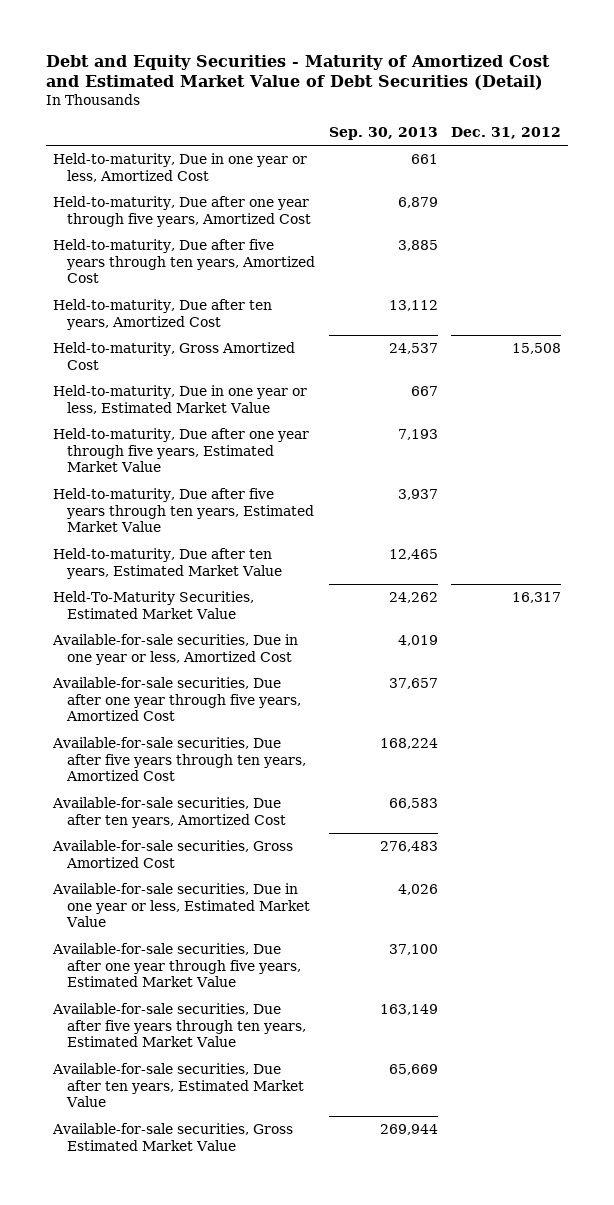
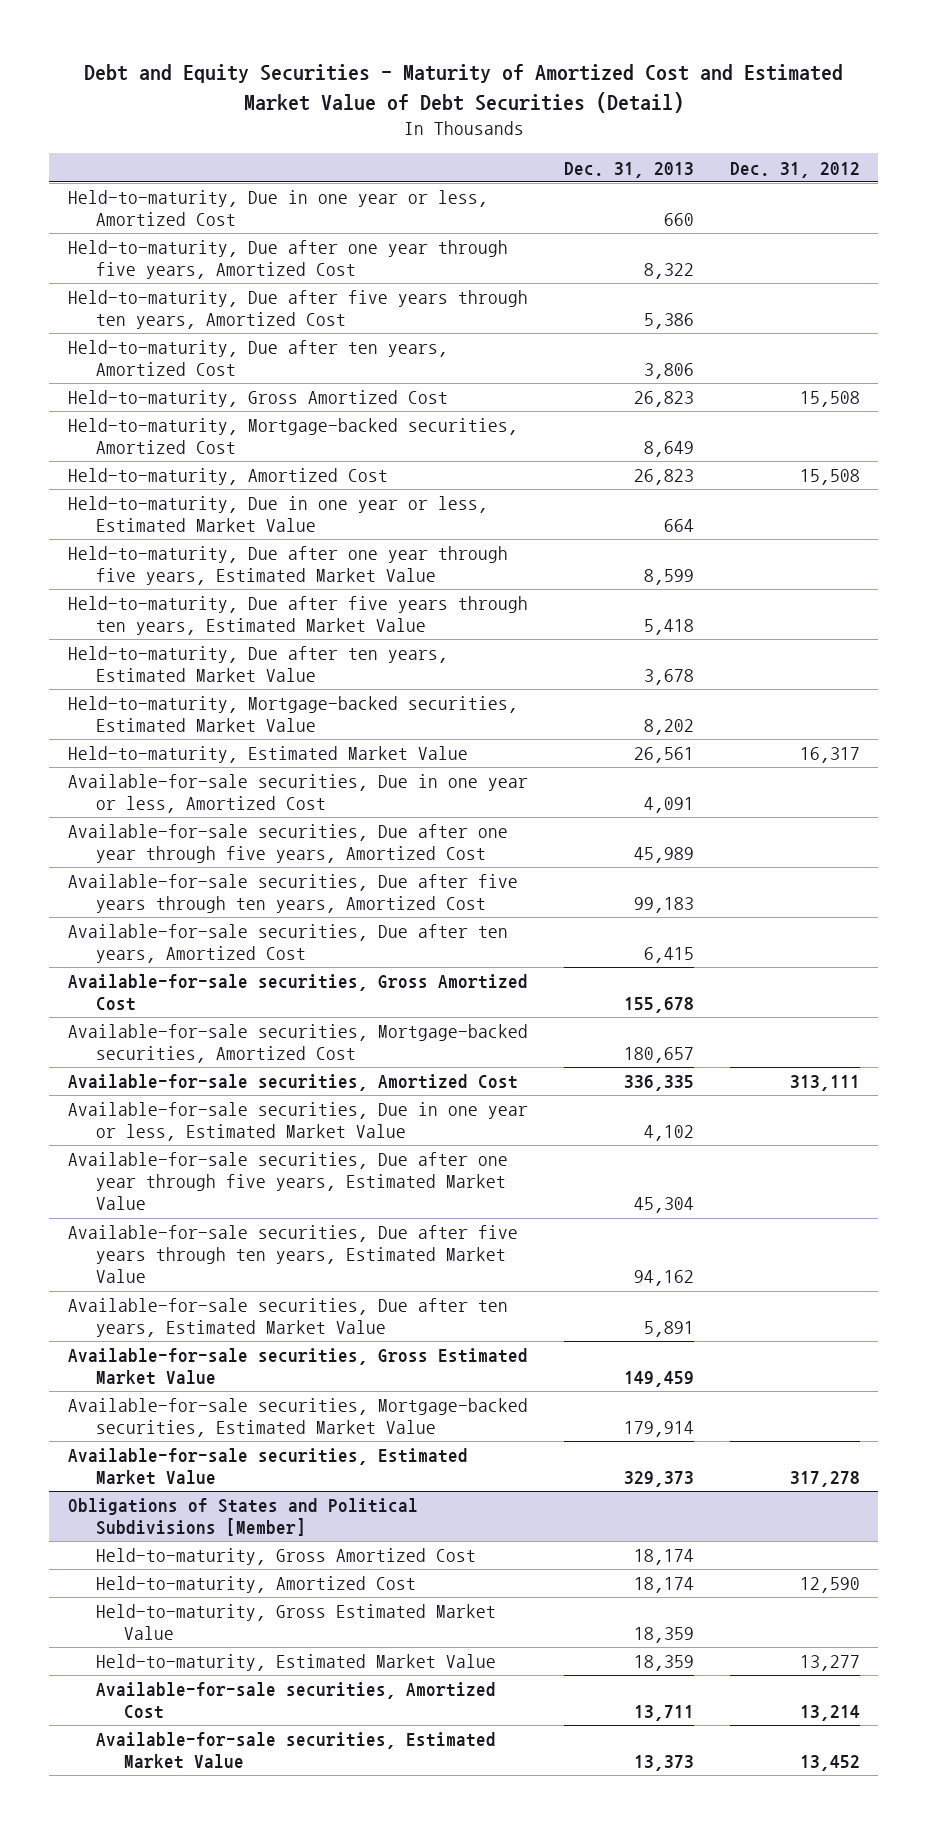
[328,126,438,140] Sep. 30, 2013 -> none
none -> [563,161,694,178] Dec. 31, 2013
none -> [67,418,518,455] Held-to-maturity, Mortgage-backed securities, Amortized Cost
none -> [67,468,388,486] Held-to-maturity, Amortized Cost
none -> [67,696,518,733] Held-to-maturity, Mortgage-backed securities, Estimated Market Value
[52,591,254,619] Held-To-Maturity Securities, Estimated Market Value -> [67,746,468,764] Held-to-maturity, Estimated Market Value
none -> [67,1024,528,1064] Available-for-sale securities, Mortgage-backed securities, Amortized Cost
none -> [67,1074,518,1092] Available-for-sale securities, Amortized Cost
none -> [67,1398,528,1438] Available-for-sale securities, Mortgage-backed securities, Estimated Market Value
none -> [67,1448,468,1486] Available-for-sale securities, Estimated Market Value
none -> [67,1498,418,1537] Obligations of States and Political Subdivisions [Member]
none -> [95,1548,476,1566] Held-to-maturity, Gross Amortized Cost
none -> [95,1576,416,1594] Held-to-maturity, Amortized Cost
none -> [95,1604,496,1641] Held-to-maturity, Gross Estimated Market Value
none -> [95,1654,496,1672] Held-to-maturity, Estimated Market Value
none -> [95,1682,496,1720] Available-for-sale securities, Amortized Cost
none -> [95,1732,496,1770] Available-for-sale securities, Estimated Market Value

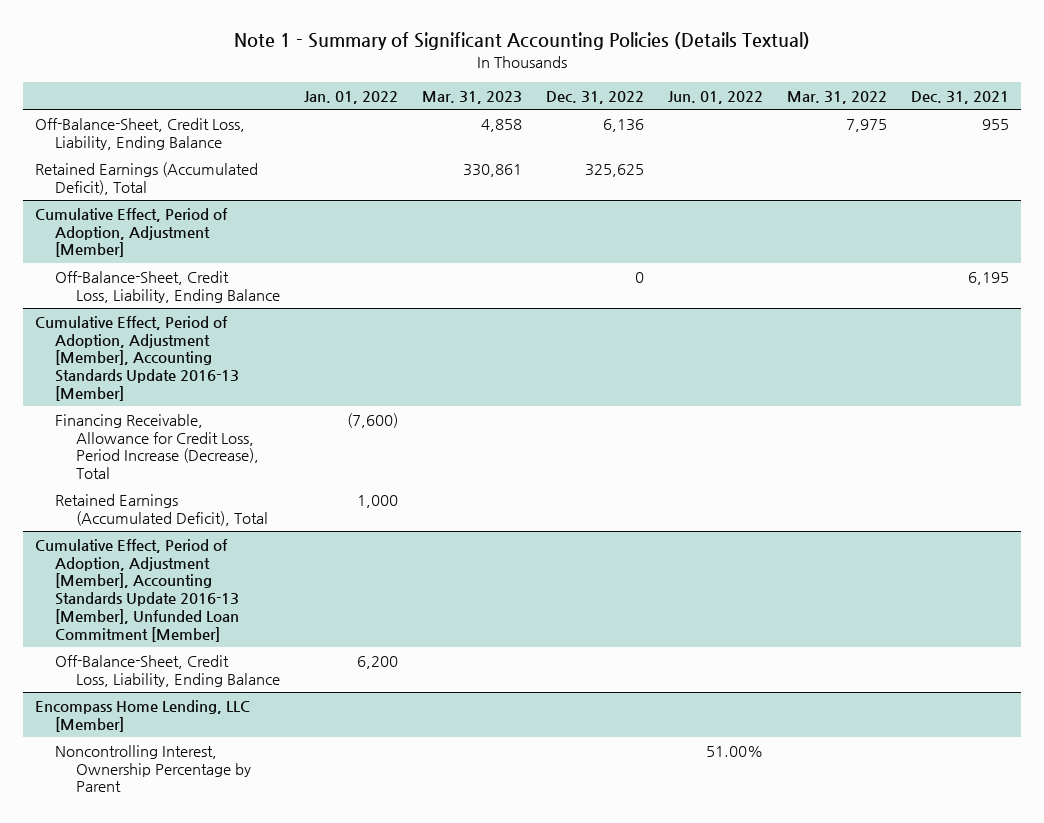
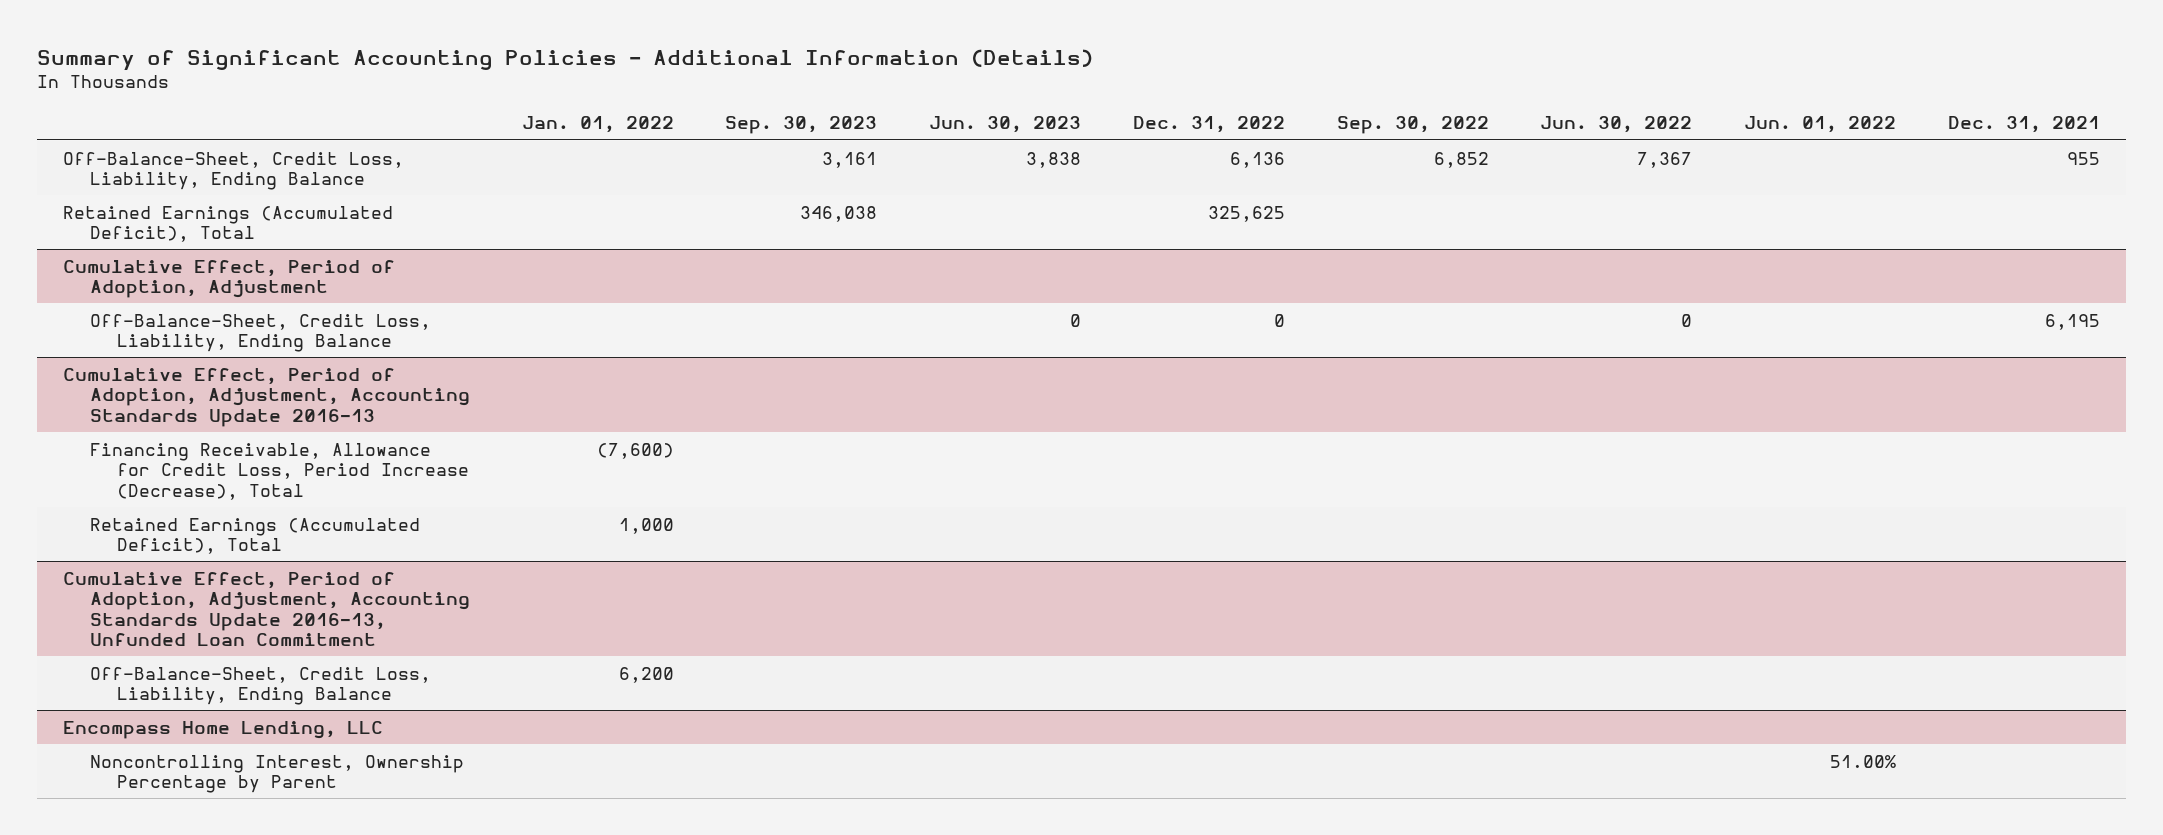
[233,32,810,51] Note 1 - Summary of Significant Accounting Policies (Details Textual) -> [37,48,1094,71] Summary of Significant Accounting Policies - Additional Information (Details)
[421,90,522,104] Mar. 31, 2023 -> none
[786,90,887,104] Mar. 31, 2022 -> none
none -> [725,116,878,135] Sep. 30, 2023
none -> [929,116,1082,134] Jun. 30, 2023
none -> [1336,116,1489,135] Sep. 30, 2022
none -> [1540,116,1693,134] Jun. 30, 2022
[34,207,228,258] Cumulative Effect, Period of Adoption, Adjustment [Member] -> [63,259,396,299] Cumulative Effect, Period of Adoption, Adjustment
[34,315,240,401] Cumulative Effect, Period of Adoption, Adjustment [Member], Accounting Standards Update 2016-13 [Member] -> [63,367,471,427] Cumulative Effect, Period of Adoption, Adjustment, Accounting Standards Update 2016-13
[34,538,240,642] Cumulative Effect, Period of Adoption, Adjustment [Member], Accounting Standards Update 2016-13 [Member], Unfunded Loan Commitment [Member] -> [63,571,471,647] Cumulative Effect, Period of Adoption, Adjustment, Accounting Standards Update 2016-13, Unfunded Loan Commitment
[34,699,250,732] Encompass Home Lending, LLC [Member] -> [63,720,384,739] Encompass Home Lending, LLC

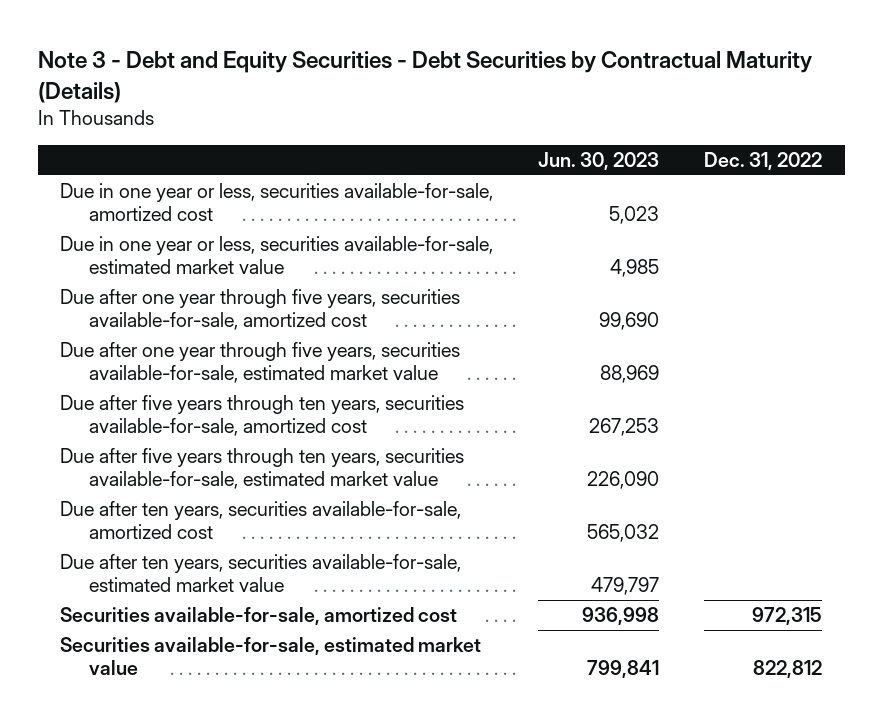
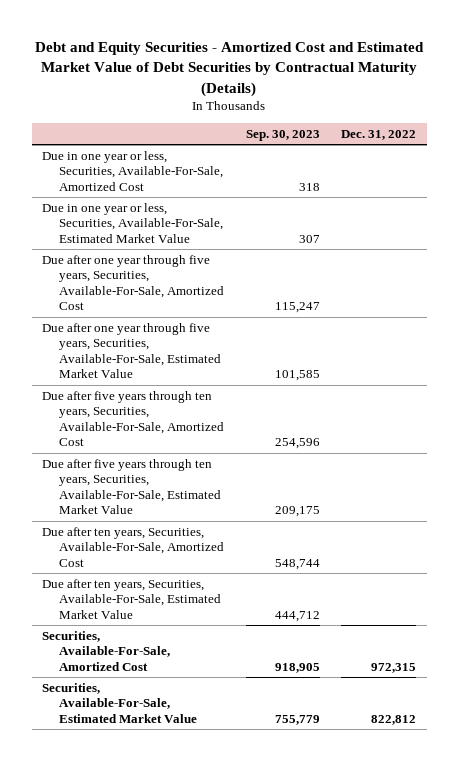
[38,51,813,103] Note 3 - Debt and Equity Securities - Debt Securities by Contractual Maturity (Details) -> [35,41,425,97] Debt and Equity Securities - Amortized Cost and Estimated Market Value of Debt Securities by Contractual Maturity (Details)
[538,151,660,170] Jun. 30, 2023 -> none
none -> [245,130,320,142] Sep. 30, 2023
[60,183,494,222] Due in one year or less, securities available-for-sale, amortized cost -> [42,150,223,191] Due in one year or less, Securities, Available-For-Sale, Amortized Cost
[60,236,494,275] Due in one year or less, securities available-for-sale, estimated market value -> [42,202,223,243] Due in one year or less, Securities, Available-For-Sale, Estimated Market Value
[60,289,461,331] Due after one year through five years, securities available-for-sale, amortized cost -> [42,254,224,311] Due after one year through five years, Securities, Available-For-Sale, Amortized Cost
[60,342,461,384] Due after one year through five years, securities available-for-sale, estimated market value -> [42,322,221,379] Due after one year through five years, Securities, Available-For-Sale, Estimated Market Value
[60,395,465,437] Due after five years through ten years, securities available-for-sale, amortized cost -> [42,390,224,447] Due after five years through ten years, Securities, Available-For-Sale, Amortized Cost
[60,448,465,490] Due after five years through ten years, securities available-for-sale, estimated market value -> [42,458,221,515] Due after five years through ten years, Securities, Available-For-Sale, Estimated Market Value
[60,501,462,540] Due after ten years, securities available-for-sale, amortized cost -> [42,526,224,567] Due after ten years, Securities, Available-For-Sale, Amortized Cost
[60,554,462,593] Due after ten years, securities available-for-sale, estimated market value -> [42,578,221,619] Due after ten years, Securities, Available-For-Sale, Estimated Market Value
[60,607,458,626] Securities available-for-sale, amortized cost -> [42,630,170,671] Securities, Available-For-Sale, Amortized Cost
[60,637,482,676] Securities available-for-sale, estimated market value -> [42,682,197,723] Securities, Available-For-Sale, Estimated Market Value

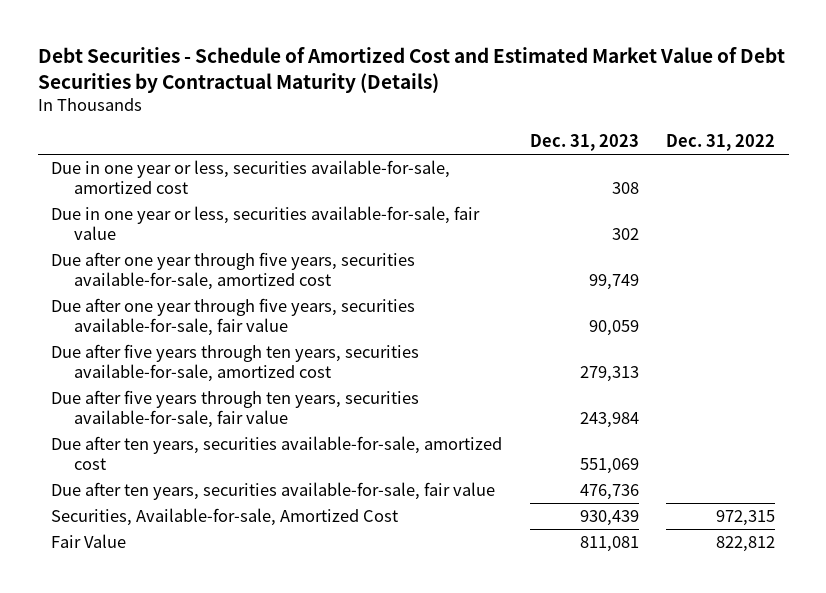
[35,41,425,97] Debt and Equity Securities - Amortized Cost and Estimated Market Value of Debt Securities by Contractual Maturity (Details) -> [37,47,785,94] Debt Securities - Schedule of Amortized Cost and Estimated Market Value of Debt Securities by Contractual Maturity (Details)
[245,130,320,142] Sep. 30, 2023 -> none
none -> [529,134,639,152] Dec. 31, 2023
[42,150,223,191] Due in one year or less, Securities, Available-For-Sale, Amortized Cost -> [51,160,451,194] Due in one year or less, securities available-for-sale, amortized cost
[42,202,223,243] Due in one year or less, Securities, Available-For-Sale, Estimated Market Value -> [51,206,481,240] Due in one year or less, securities available-for-sale, fair value
[42,254,224,311] Due after one year through five years, Securities, Available-For-Sale, Amortized Cost -> [51,252,416,290] Due after one year through five years, securities available-for-sale, amortized cost
[42,322,221,379] Due after one year through five years, Securities, Available-For-Sale, Estimated Market Value -> [51,298,416,336] Due after one year through five years, securities available-for-sale, fair value
[42,390,224,447] Due after five years through ten years, Securities, Available-For-Sale, Amortized Cost -> [51,344,420,382] Due after five years through ten years, securities available-for-sale, amortized cost
[42,458,221,515] Due after five years through ten years, Securities, Available-For-Sale, Estimated Market Value -> [51,390,420,428] Due after five years through ten years, securities available-for-sale, fair value
[42,526,224,567] Due after ten years, Securities, Available-For-Sale, Amortized Cost -> [51,436,503,470] Due after ten years, securities available-for-sale, amortized cost
[42,578,221,619] Due after ten years, Securities, Available-For-Sale, Estimated Market Value -> [51,482,496,501] Due after ten years, securities available-for-sale, fair value
[42,630,170,671] Securities, Available-For-Sale, Amortized Cost -> [51,508,399,527] Securities, Available-for-sale, Amortized Cost
[42,682,197,723] Securities, Available-For-Sale, Estimated Market Value -> [51,534,127,549] Fair Value

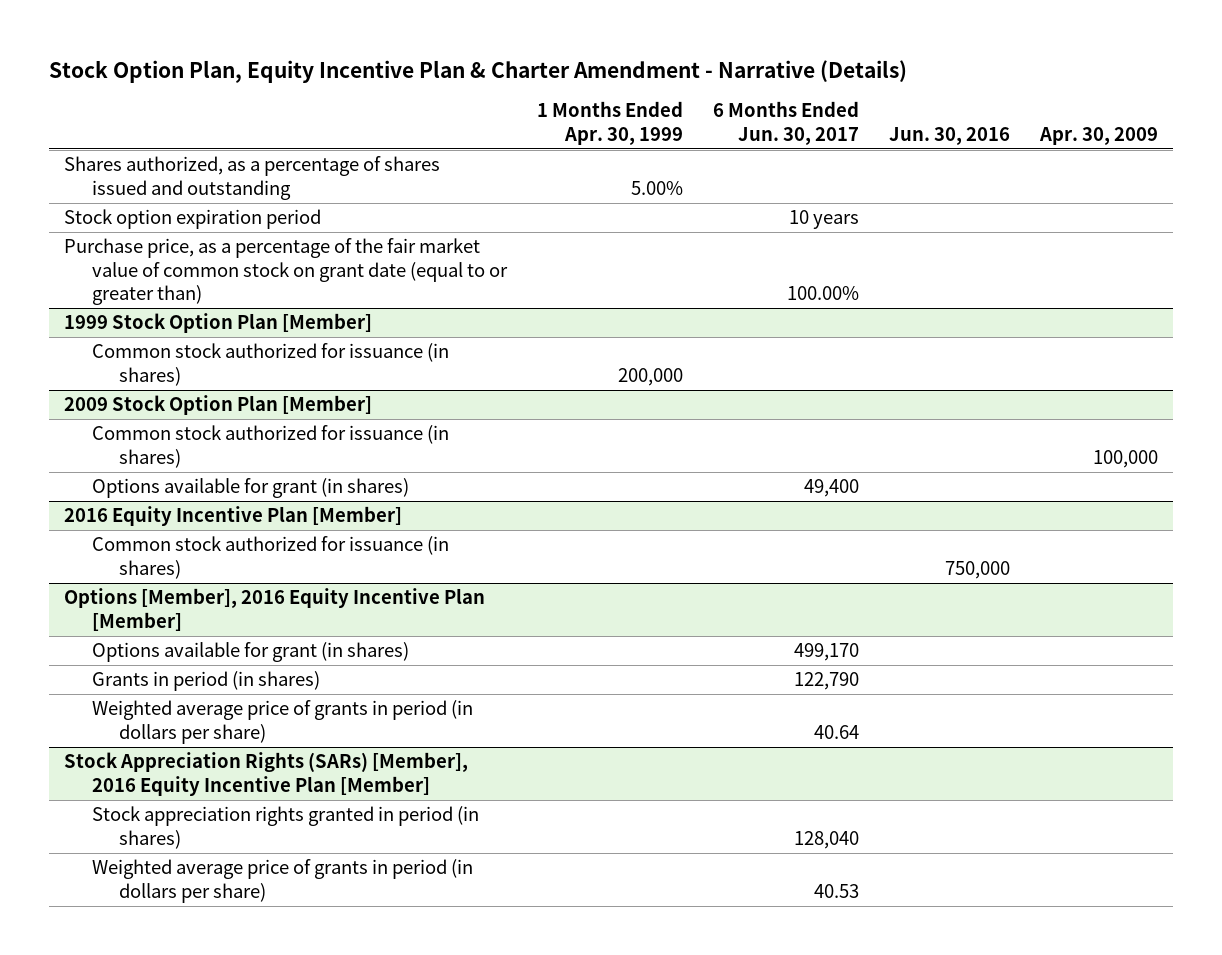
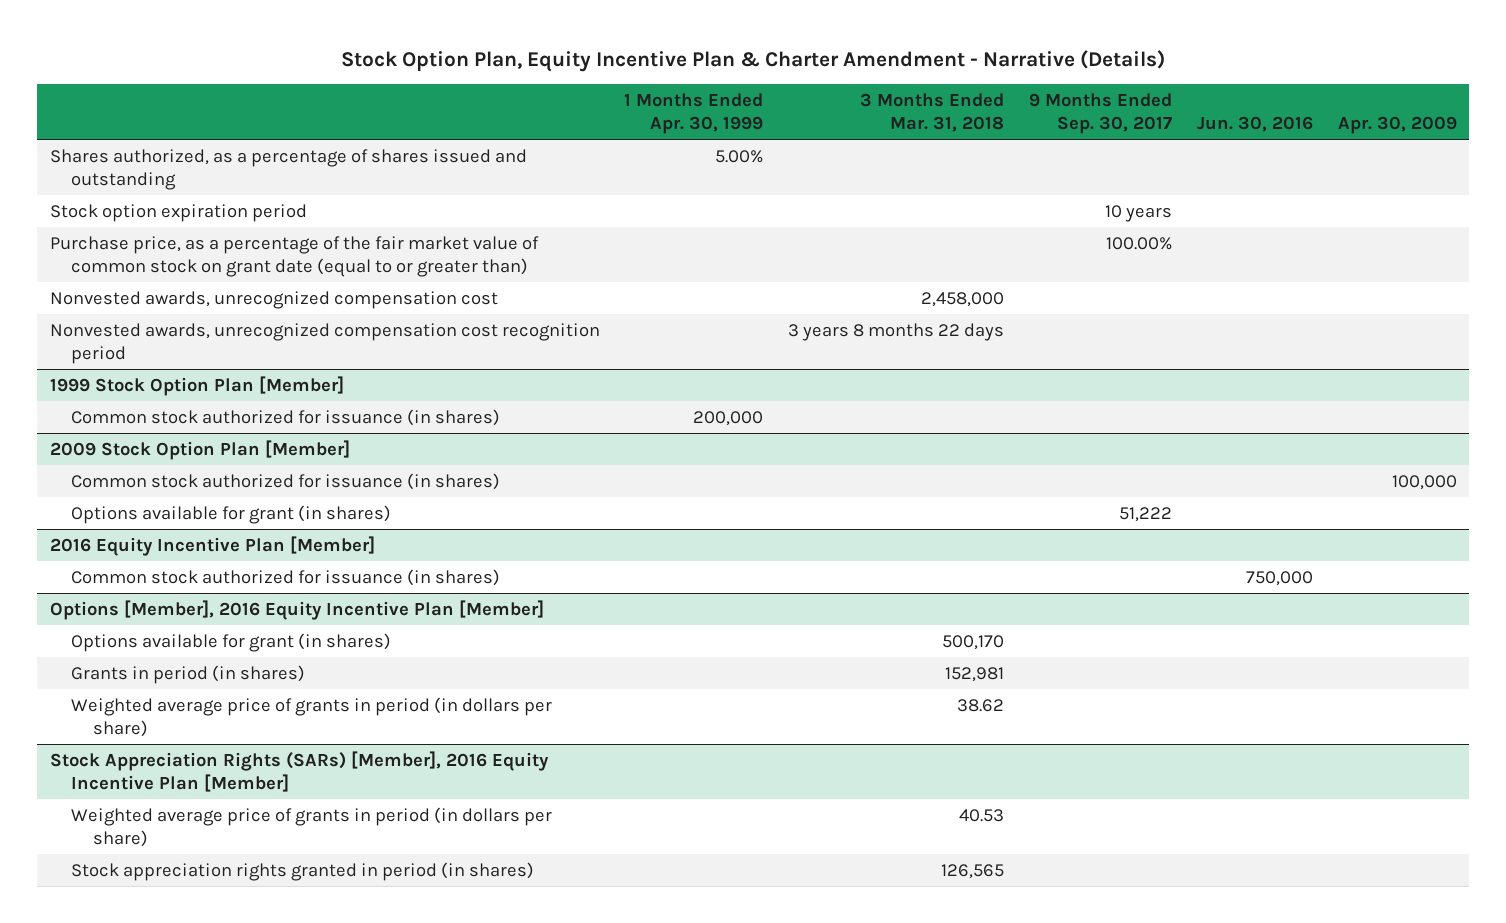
[712,101,859,145] 6 Months Ended Jun. 30, 2017 -> none
none -> [860,92,1005,132] 3 Months Ended Mar. 31, 2018
none -> [1029,92,1173,134] 9 Months Ended Sep. 30, 2017
none -> [49,290,498,309] Nonvested awards, unrecognized compensation cost
none -> [49,322,600,364] Nonvested awards, unrecognized compensation cost recognition period
[91,806,479,849] Stock appreciation rights granted in period (in shares) -> [71,861,535,881] Stock appreciation rights granted in period (in shares)

